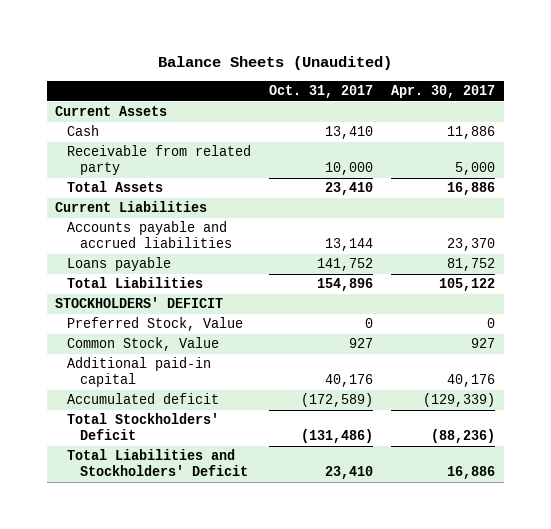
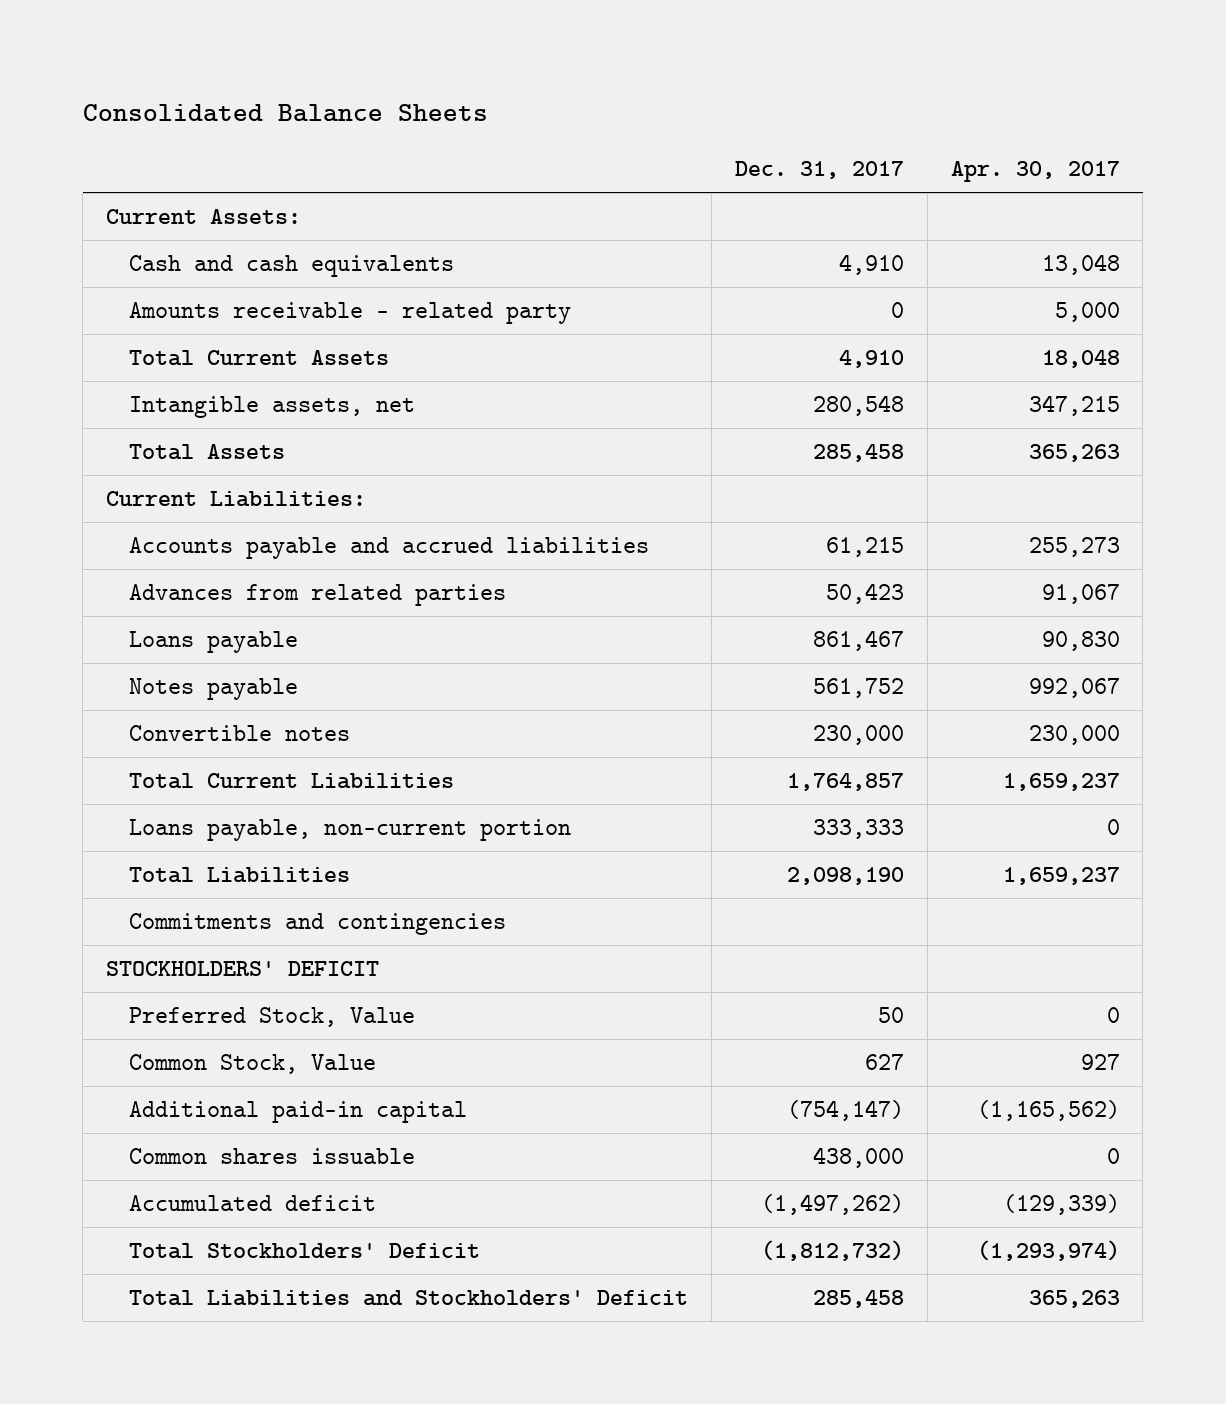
[158,56,393,71] Balance Sheets (Unaudited) -> [82,103,488,122] Consolidated Balance Sheets
[269,85,374,99] Oct. 31, 2017 -> none
none -> [734,161,904,180] Dec. 31, 2017
[55,106,168,117] Current Assets -> [106,208,302,224] Current Assets:
[67,125,100,137] Cash -> [128,254,454,277] Cash and cash equivalents
[447,126,496,140] 11,886 -> [1041,253,1120,275] 13,048
[67,145,252,176] Receivable from related party -> [128,301,571,324] Amounts receivable - related party
none -> [128,349,389,366] Total Current Assets
none -> [128,395,415,418] Intangible assets, net
[447,182,496,196] 16,886 -> [1028,443,1120,462] 365,263
[55,201,208,213] Current Liabilities -> [106,490,367,507] Current Liabilities:
[447,238,496,252] 23,370 -> [1028,536,1120,557] 255,273
none -> [128,583,506,606] Advances from related parties
[447,258,496,272] 81,752 -> [1041,630,1120,651] 90,830
none -> [128,677,298,700] Notes payable
none -> [128,724,350,741] Convertible notes
none -> [128,772,454,789] Total Current Liabilities
none -> [128,818,571,841] Loans payable, non-current portion
[439,278,496,292] 105,122 -> [1002,866,1120,885] 1,659,237
none -> [128,912,506,935] Commitments and contingencies
[447,374,496,388] 40,176 -> [976,1099,1120,1121] (1,165,562)
none -> [128,1147,415,1164] Common shares issuable
[431,429,496,444] (88,236) -> [976,1239,1120,1261] (1,293,974)
[447,466,496,480] 16,886 -> [1028,1289,1120,1308] 365,263

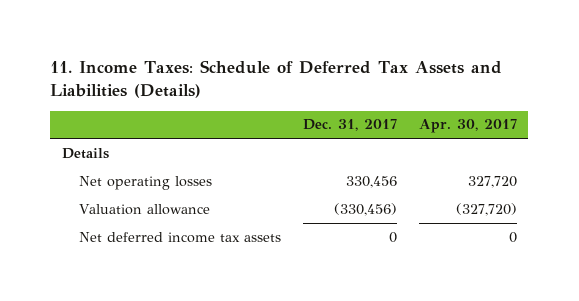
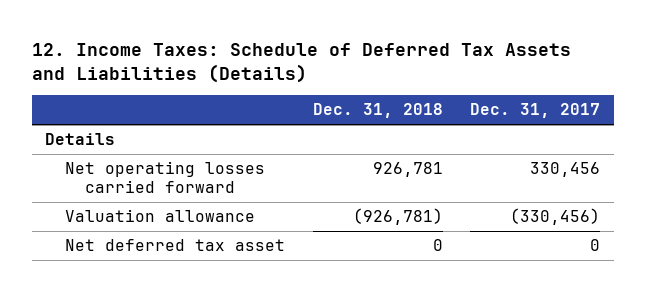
[50,60,503,98] 11. Income Taxes: Schedule of Deferred Tax Assets and Liabilities (Details) -> [31,42,571,83] 12. Income Taxes: Schedule of Deferred Tax Assets and Liabilities (Details)
[419,119,518,134] Apr. 30, 2017 -> none
none -> [312,103,443,119] Dec. 31, 2018
[79,175,213,190] Net operating losses -> [65,161,266,193] Net operating losses carried forward
[79,231,282,243] Net deferred income tax assets -> [65,239,286,252] Net deferred tax asset

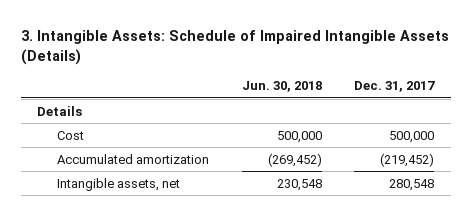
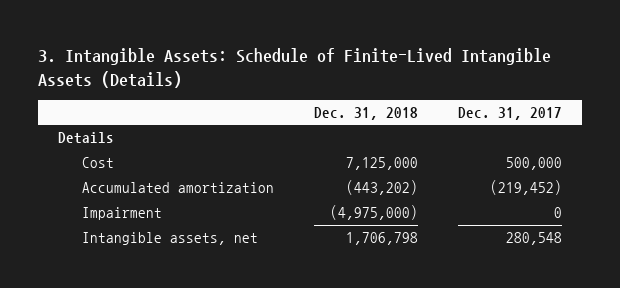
[21,30,450,65] 3. Intangible Assets: Schedule of Impaired Intangible Assets (Details) -> [37,48,551,88] 3. Intangible Assets: Schedule of Finite-Lived Intangible Assets (Details)
[241,81,322,93] Jun. 30, 2018 -> none
none -> [313,107,418,121] Dec. 31, 2018
none -> [81,207,162,221] Impairment

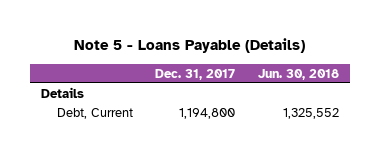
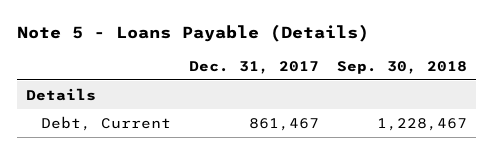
[257,68,339,80] Jun. 30, 2018 -> none
none -> [337,60,468,74] Sep. 30, 2018
[179,108,236,120] 1,194,800 -> [249,117,320,131] 861,467

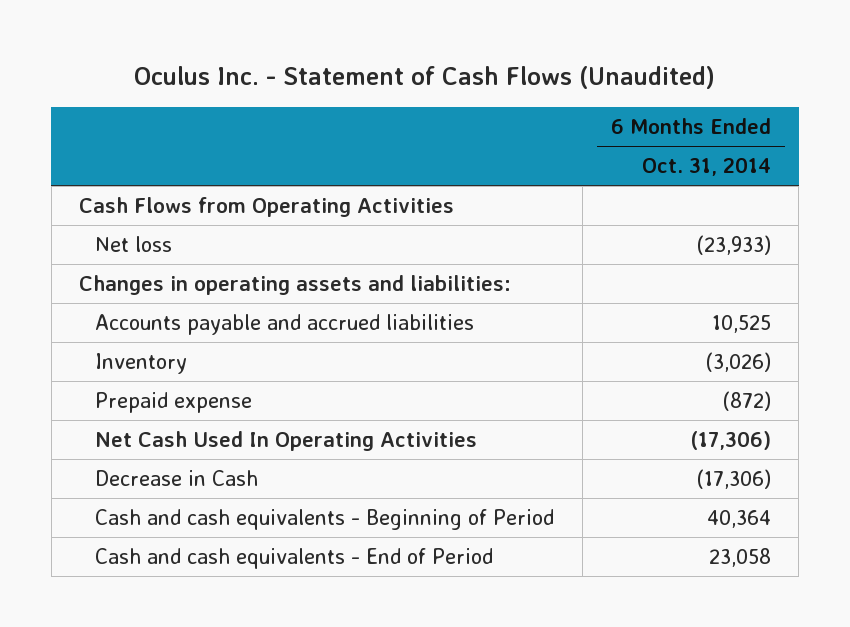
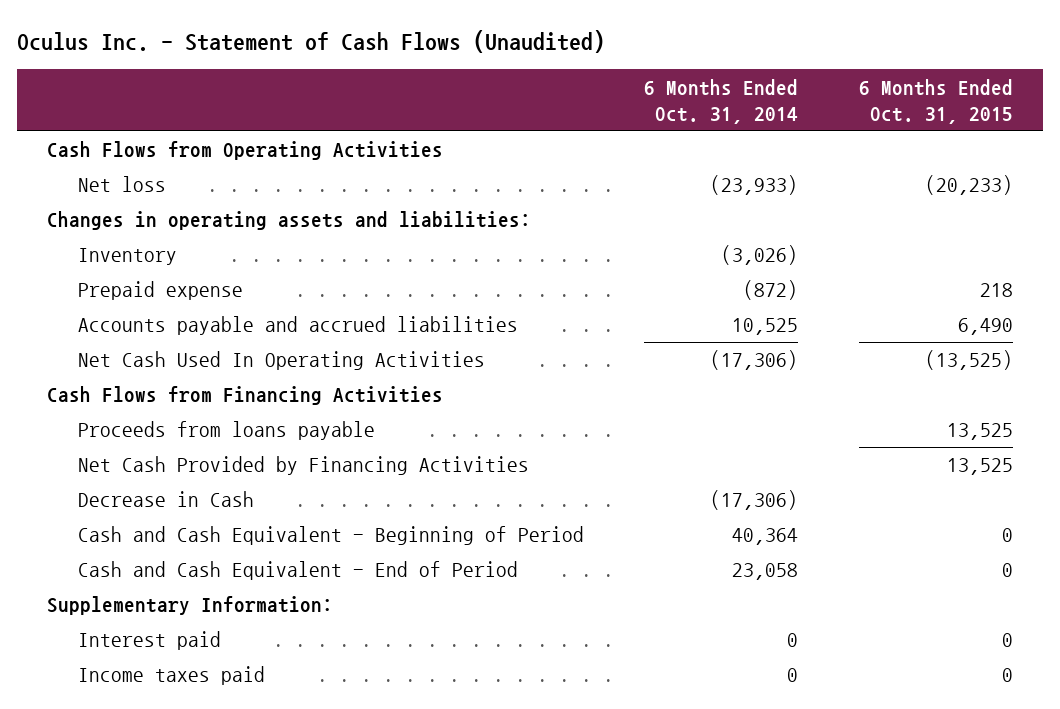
none -> [858,78,1013,124] 6 Months Ended Oct. 31, 2015
[95,313,475,335] Accounts payable and accrued liabilities -> [77,316,518,336] Accounts payable and accrued liabilities
none -> [47,386,444,406] Cash Flows from Financing Activities
none -> [77,421,375,441] Proceeds from loans payable
none -> [77,456,529,476] Net Cash Provided by Financing Activities
[95,508,555,530] Cash and cash equivalents - Beginning of Period -> [77,526,584,546] Cash and Cash Equivalent - Beginning of Period
[95,547,494,569] Cash and cash equivalents - End of Period -> [77,561,518,581] Cash and Cash Equivalent - End of Period
none -> [47,596,334,616] Supplementary Information:
none -> [77,631,221,651] Interest paid
none -> [77,666,265,686] Income taxes paid

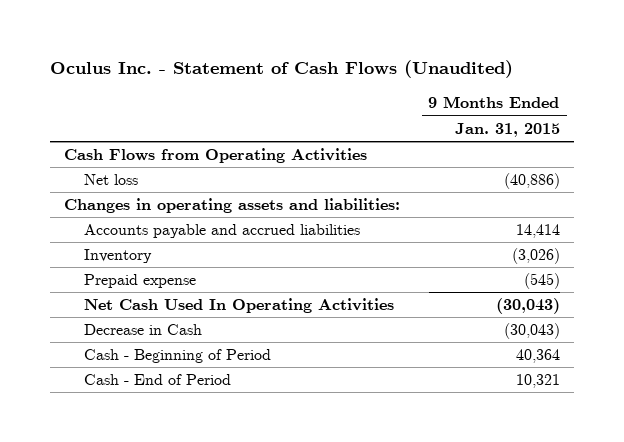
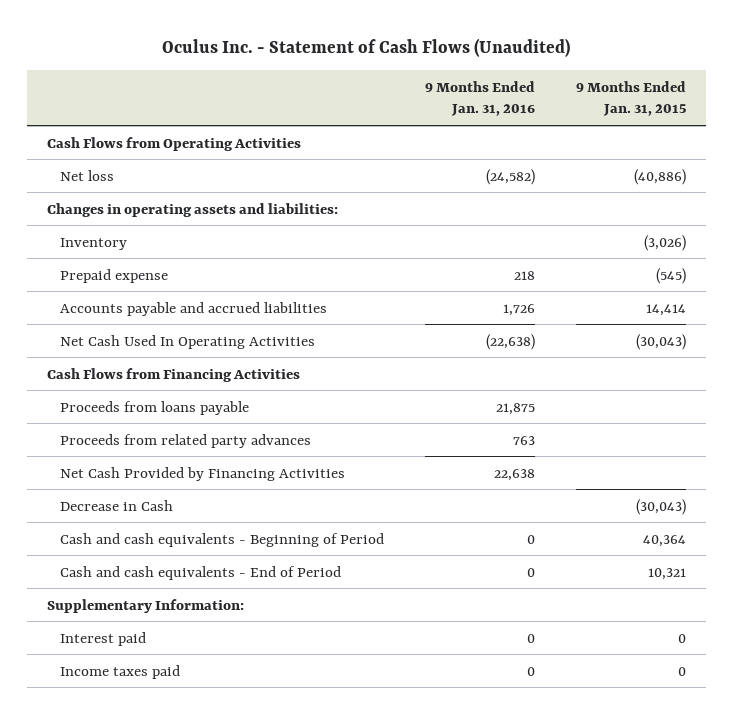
none -> [425,80,536,117] 9 Months Ended Jan. 31, 2016
[83,224,360,239] Accounts payable and accrued liabilities -> [60,301,328,316] Accounts payable and accrued liabilities
none -> [46,367,300,382] Cash Flows from Financing Activities
none -> [60,400,250,415] Proceeds from loans payable
none -> [60,433,312,448] Proceeds from related party advances
none -> [60,466,346,481] Net Cash Provided by Financing Activities
[83,349,271,364] Cash - Beginning of Period -> [60,532,385,547] Cash and cash equivalents - Beginning of Period
[83,374,231,386] Cash - End of Period -> [60,565,342,580] Cash and cash equivalents - End of Period
none -> [46,598,244,613] Supplementary Information:
none -> [60,631,147,646] Interest paid
none -> [60,664,181,679] Income taxes paid

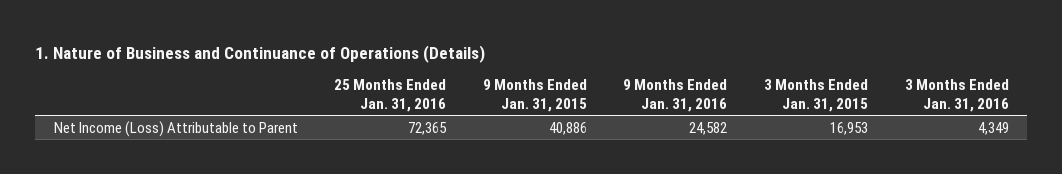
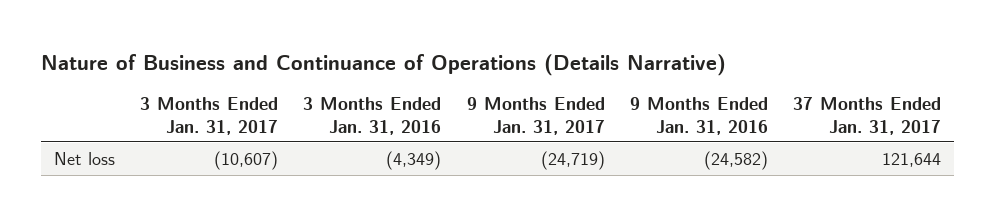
[35,44,486,63] 1. Nature of Business and Continuance of Operations (Details) -> [41,53,727,76] Nature of Business and Continuance of Operations (Details Narrative)
[334,79,447,113] 25 Months Ended Jan. 31, 2016 -> none
[482,79,587,113] 9 Months Ended Jan. 31, 2015 -> none
[764,79,869,113] 3 Months Ended Jan. 31, 2015 -> none
none -> [140,96,279,135] 3 Months Ended Jan. 31, 2017
none -> [466,96,605,135] 9 Months Ended Jan. 31, 2017
none -> [793,96,942,135] 37 Months Ended Jan. 31, 2017
[53,120,298,137] Net Income (Loss) Attributable to Parent -> [53,152,115,166] Net loss
[689,121,728,135] 24,582 -> [703,151,768,171] (24,582)
[977,121,1009,135] 4,349 -> [386,151,442,171] (4,349)

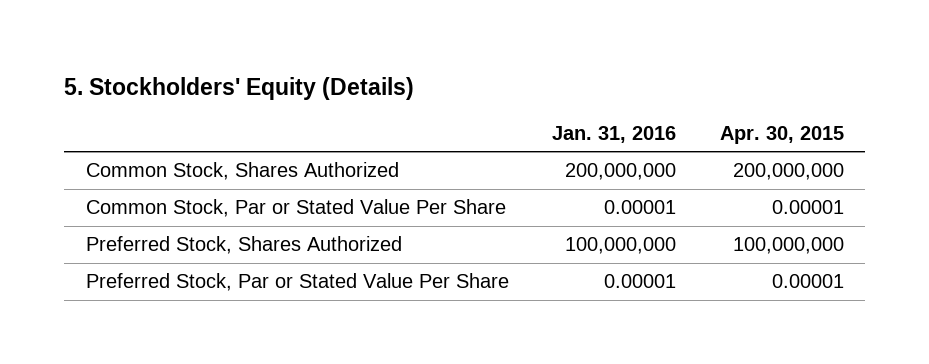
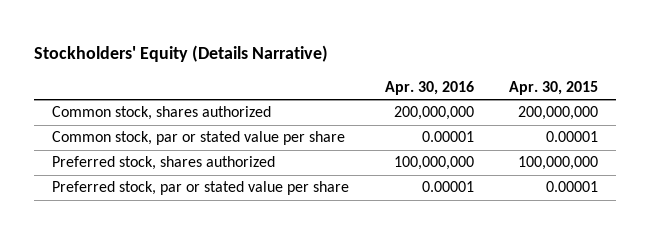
[63,76,414,100] 5. Stockholders' Equity (Details) -> [34,44,329,62] Stockholders' Equity (Details Narrative)
[552,125,677,143] Jan. 31, 2016 -> none
none -> [384,81,474,96] Apr. 30, 2016
[85,162,399,181] Common Stock, Shares Authorized -> [52,106,272,121] Common stock, shares authorized
[85,199,506,218] Common Stock, Par or Stated Value Per Share -> [52,131,346,146] Common stock, par or stated value per share
[85,236,402,255] Preferred Stock, Shares Authorized -> [52,156,276,171] Preferred stock, shares authorized
[85,273,509,292] Preferred Stock, Par or Stated Value Per Share -> [52,181,350,196] Preferred stock, par or stated value per share

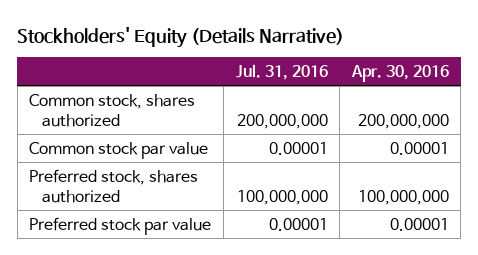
[509,81,599,96] Apr. 30, 2015 -> none
none -> [235,64,328,81] Jul. 31, 2016
[52,131,346,146] Common stock, par or stated value per share -> [29,141,209,159] Common stock par value
[52,181,350,196] Preferred stock, par or stated value per share -> [29,216,212,235] Preferred stock par value

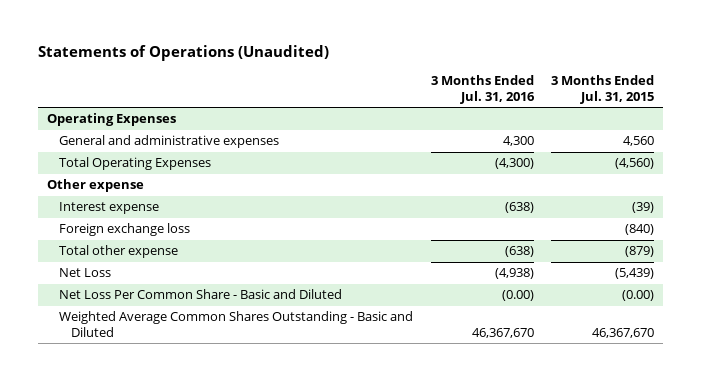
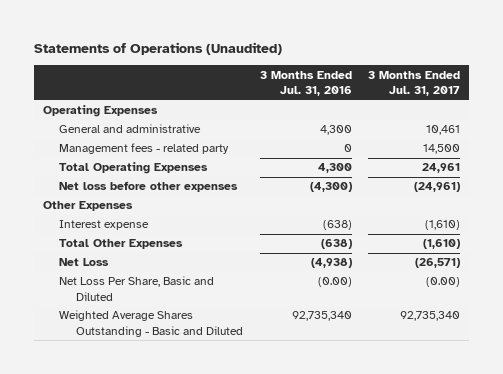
[551,75,655,104] 3 Months Ended Jul. 31, 2015 -> none
none -> [368,70,461,97] 3 Months Ended Jul. 31, 2017
[59,135,280,149] General and administrative expenses -> [59,124,202,134] General and administrative
none -> [59,143,230,155] Management fees - related party
[494,158,534,170] (4,300) -> [317,163,352,174] 4,300
none -> [59,181,239,193] Net loss before other expenses
[46,179,144,193] Other expense -> [42,201,133,212] Other Expenses
[59,223,191,237] Foreign exchange loss -> none
[59,245,179,259] Total other expense -> [59,239,184,250] Total Other Expenses
[59,289,343,300] Net Loss Per Common Share - Basic and Diluted -> [59,276,215,302] Net Loss Per Share, Basic and Diluted
[59,311,414,338] Weighted Average Common Shares Outstanding - Basic and Diluted -> [59,310,243,338] Weighted Average Shares Outstanding - Basic and Diluted
[471,328,534,339] 46,367,670 -> [291,311,352,322] 92,735,340

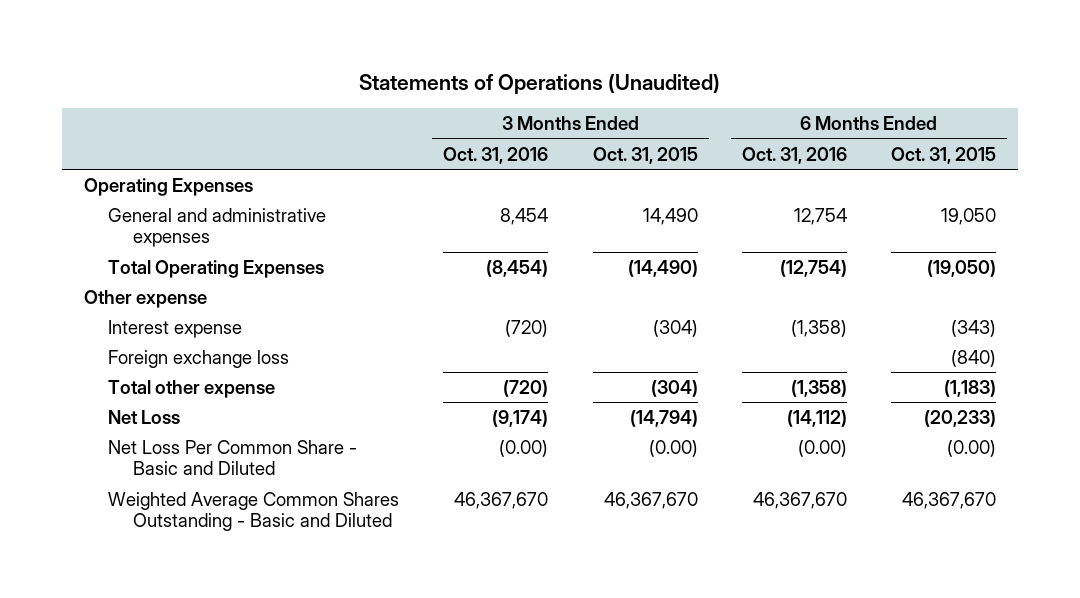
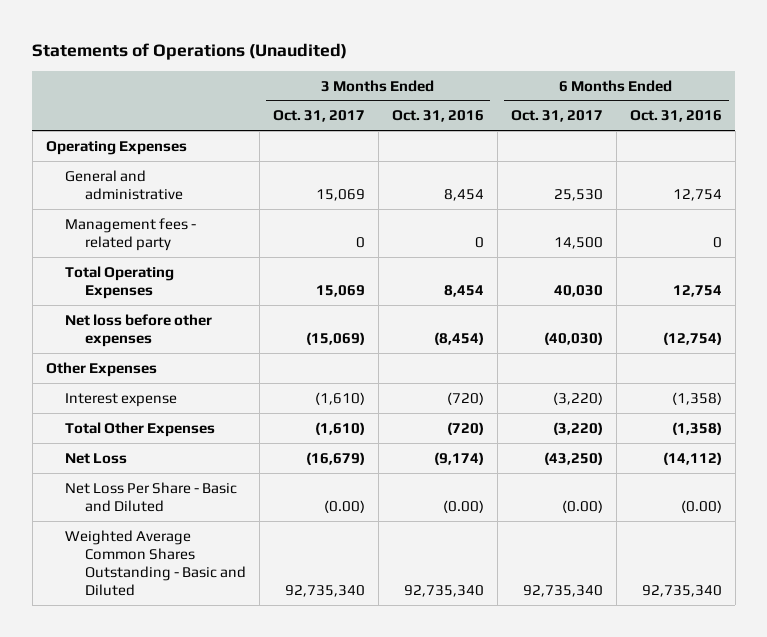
[592,146,698,164] Oct. 31, 2015 -> none
[891,146,997,164] Oct. 31, 2015 -> none
none -> [272,110,365,123] Oct. 31, 2017
none -> [510,110,603,123] Oct. 31, 2017
[108,207,327,248] General and administrative expenses -> [65,169,183,200] General and administrative
none -> [65,217,197,251] Management fees - related party
[486,259,549,277] (8,454) -> [443,284,484,297] 8,454
[779,259,847,277] (12,754) -> [672,284,722,297] 12,754
none -> [65,313,213,347] Net loss before other expenses
[83,289,207,308] Other expense -> [45,361,157,377] Other Expenses
[108,349,290,368] Foreign exchange loss -> none
[108,379,276,398] Total other expense -> [65,421,216,437] Total Other Expenses
[108,439,358,476] Net Loss Per Common Share - Basic and Diluted -> [65,481,238,512] Net Loss Per Share - Basic and Diluted
[454,491,549,509] 46,367,670 -> [403,585,484,598] 92,735,340
[752,491,847,509] 46,367,670 -> [641,585,722,598] 92,735,340

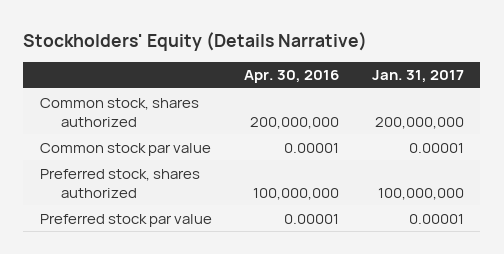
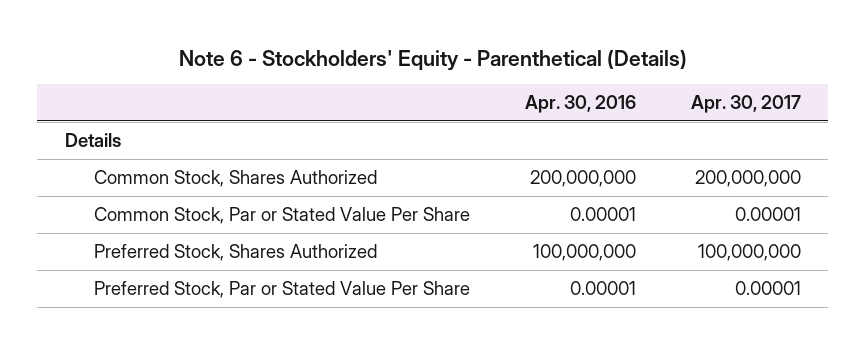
[23,31,368,51] Stockholders' Equity (Details Narrative) -> [178,48,687,71] Note 6 - Stockholders' Equity - Parenthetical (Details)
[372,70,465,84] Jan. 31, 2017 -> none
none -> [690,95,801,114] Apr. 30, 2017
none -> [64,133,121,148] Details
[39,97,199,127] Common stock, shares authorized -> [94,170,378,188] Common Stock, Shares Authorized
[39,142,211,156] Common stock par value -> [94,207,471,225] Common Stock, Par or Stated Value Per Share
[39,168,200,198] Preferred stock, shares authorized -> [94,244,378,262] Preferred Stock, Shares Authorized
[39,213,212,227] Preferred stock par value -> [94,281,471,299] Preferred Stock, Par or Stated Value Per Share

